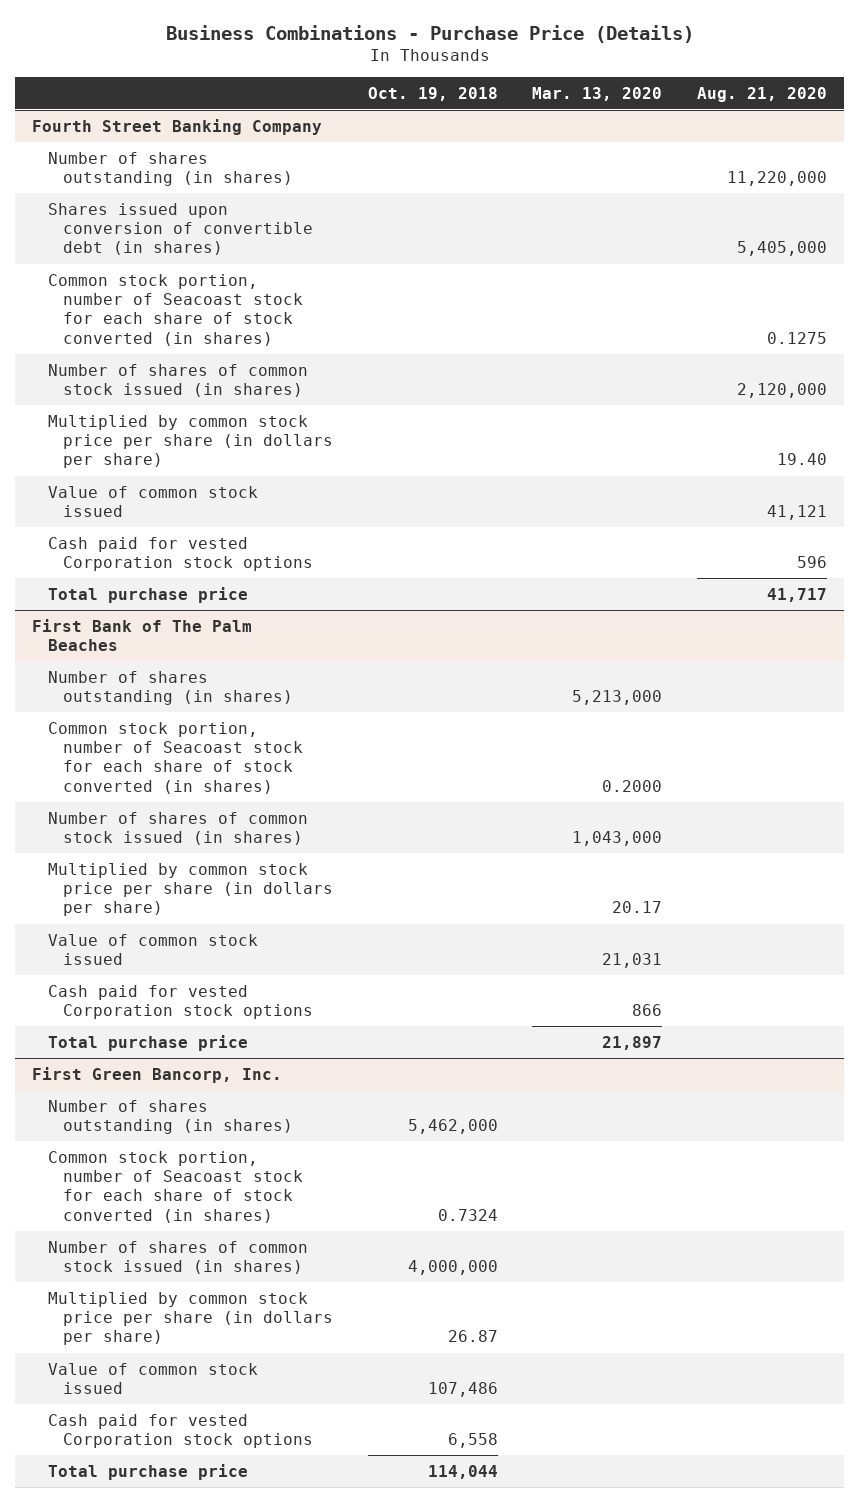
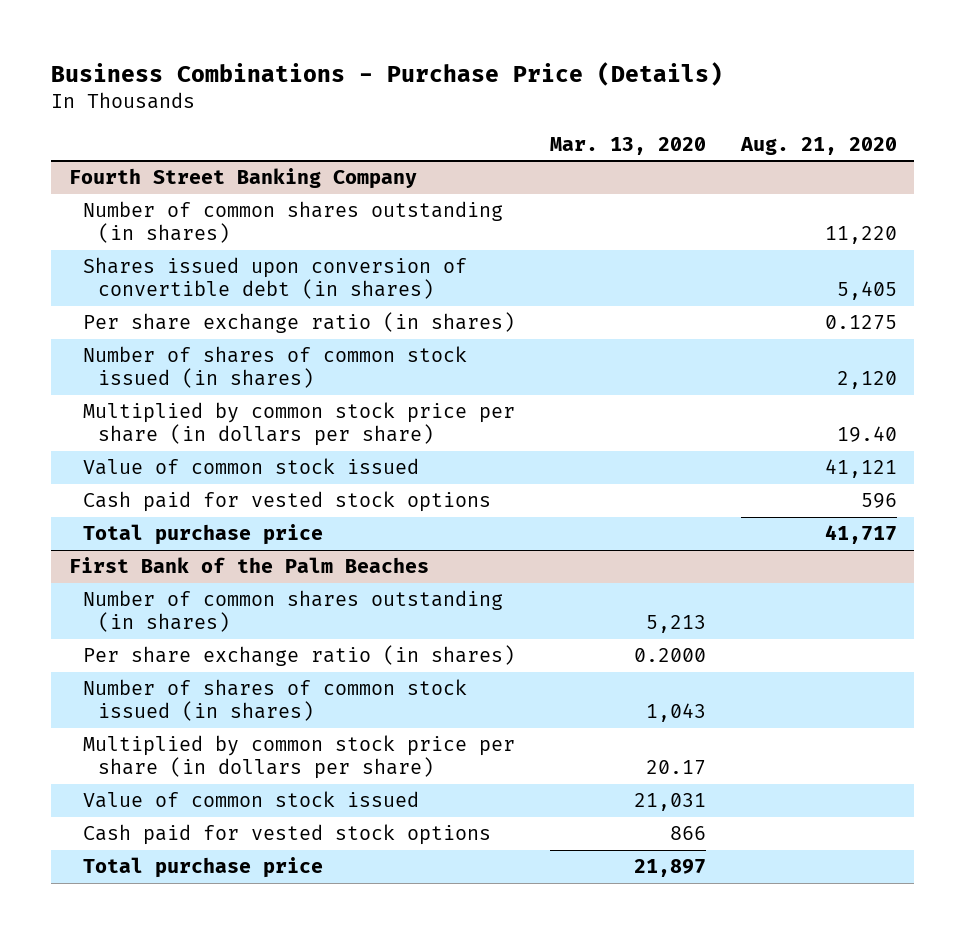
[367,86,498,101] Oct. 19, 2018 -> none
[47,151,294,187] Number of shares outstanding (in shares) -> [83,201,504,244] Number of common shares outstanding (in shares)
[727,171,828,187] 11,220,000 -> [824,226,897,245] 11,220
[737,241,828,257] 5,405,000 -> [836,281,897,301] 5,405
[47,273,304,346] Common stock portion, number of Seacoast stock for each share of stock converted (in shares) -> [83,312,516,334] Per share exchange ratio (in shares)
[737,383,828,399] 2,120,000 -> [836,371,897,390] 2,120
[47,536,314,572] Cash paid for vested Corporation stock options -> [83,491,492,513] Cash paid for vested stock options
[32,618,253,652] First Bank of The Palm Beaches -> [68,557,429,574] First Bank of the Palm Beaches
[47,670,294,706] Number of shares outstanding (in shares) -> [83,590,504,633] Number of common shares outstanding (in shares)
[572,690,663,706] 5,213,000 -> [645,615,706,634] 5,213
[47,721,304,794] Common stock portion, number of Seacoast stock for each share of stock converted (in shares) -> [83,645,516,667] Per share exchange ratio (in shares)
[572,831,663,847] 1,043,000 -> [645,703,706,723] 1,043
[47,984,314,1020] Cash paid for vested Corporation stock options -> [83,824,492,846] Cash paid for vested stock options
[32,1066,283,1083] First Green Bancorp, Inc. -> none
[47,1099,294,1135] Number of shares outstanding (in shares) -> none
[47,1150,304,1223] Common stock portion, number of Seacoast stock for each share of stock converted (in shares) -> none
[47,1240,308,1275] Number of shares of common stock issued (in shares) -> none
[47,1291,334,1346] Multiplied by common stock price per share (in dollars per share) -> none
[47,1362,258,1395] Value of common stock issued -> none
[47,1413,314,1449] Cash paid for vested Corporation stock options -> none
[47,1463,248,1480] Total purchase price -> none

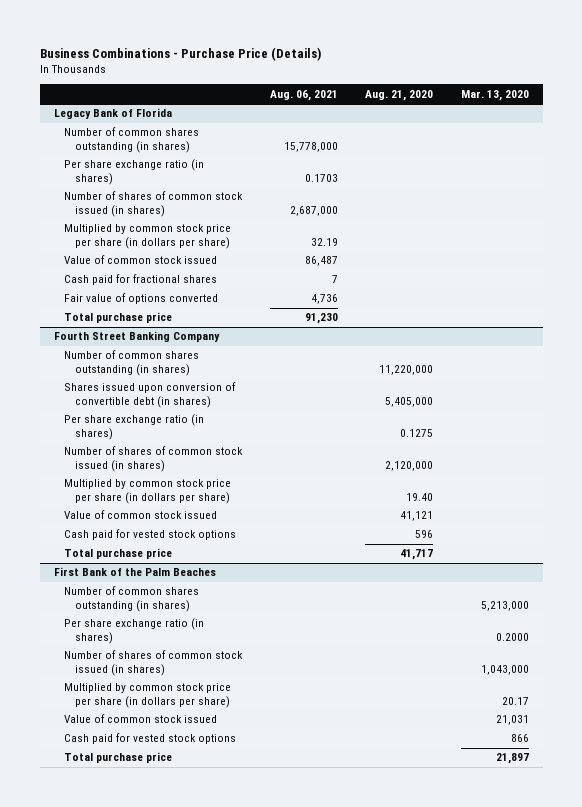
none -> [269,89,338,101] Aug. 06, 2021
none -> [53,108,172,120] Legacy Bank of Florida
none -> [64,127,200,154] Number of common shares outstanding (in shares)
none -> [64,159,205,186] Per share exchange ratio (in shares)
none -> [64,191,244,218] Number of shares of common stock issued (in shares)
none -> [64,224,232,250] Multiplied by common stock price per share (in dollars per share)
none -> [64,255,218,265] Value of common stock issued
none -> [64,274,218,286] Cash paid for fractional shares
none -> [64,293,219,305] Fair value of options converted
none -> [64,312,173,324] Total purchase price
[824,226,897,245] 11,220 -> [379,365,434,376] 11,220,000
[836,281,897,301] 5,405 -> [385,397,434,408] 5,405,000
[836,371,897,390] 2,120 -> [385,461,434,472] 2,120,000
[645,615,706,634] 5,213 -> [480,601,529,612] 5,213,000
[645,703,706,723] 1,043 -> [480,665,529,676] 1,043,000

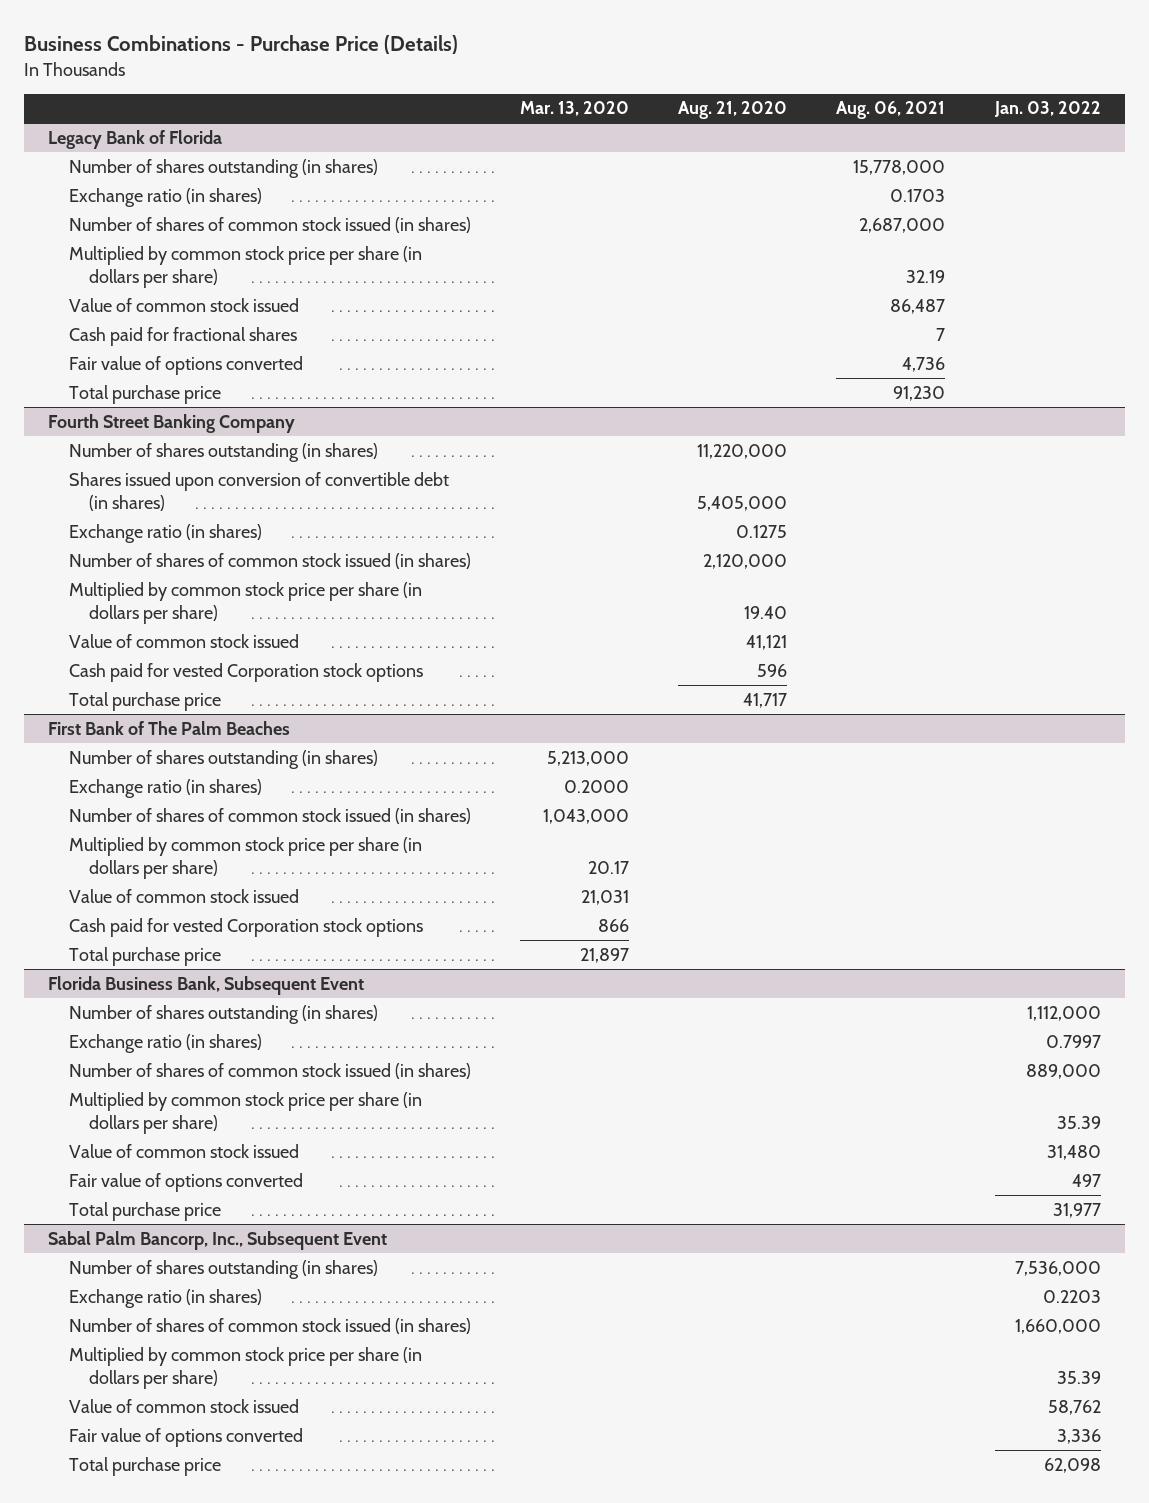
none -> [993,101,1101,118] Jan. 03, 2022
[64,127,200,154] Number of common shares outstanding (in shares) -> [68,158,378,178] Number of shares outstanding (in shares)
[64,159,205,186] Per share exchange ratio (in shares) -> [68,187,262,207] Exchange ratio (in shares)
[64,350,200,377] Number of common shares outstanding (in shares) -> [68,442,378,462] Number of shares outstanding (in shares)
[64,414,205,441] Per share exchange ratio (in shares) -> [68,523,262,543] Exchange ratio (in shares)
[64,529,237,541] Cash paid for vested stock options -> [68,662,423,682] Cash paid for vested Corporation stock options
[53,567,216,577] First Bank of the Palm Beaches -> [48,720,291,735] First Bank of The Palm Beaches
[64,586,200,613] Number of common shares outstanding (in shares) -> [68,749,378,769] Number of shares outstanding (in shares)
[64,618,205,645] Per share exchange ratio (in shares) -> [68,778,262,798] Exchange ratio (in shares)
[64,733,237,745] Cash paid for vested stock options -> [68,917,423,937] Cash paid for vested Corporation stock options
none -> [48,975,365,995] Florida Business Bank, Subsequent Event
none -> [68,1004,378,1024] Number of shares outstanding (in shares)
none -> [68,1033,262,1053] Exchange ratio (in shares)
none -> [68,1062,471,1079] Number of shares of common stock issued (in shares)
none -> [68,1091,422,1134] Multiplied by common stock price per share (in dollars per share)
none -> [68,1143,299,1158] Value of common stock issued
none -> [68,1172,303,1192] Fair value of options converted
none -> [68,1201,221,1221] Total purchase price
none -> [48,1230,388,1250] Sabal Palm Bancorp, Inc., Subsequent Event
none -> [68,1259,378,1279] Number of shares outstanding (in shares)
none -> [68,1288,262,1308] Exchange ratio (in shares)
none -> [68,1317,471,1334] Number of shares of common stock issued (in shares)
none -> [68,1346,422,1389] Multiplied by common stock price per share (in dollars per share)
none -> [68,1398,299,1413] Value of common stock issued
none -> [68,1427,303,1447] Fair value of options converted
none -> [68,1456,221,1476] Total purchase price

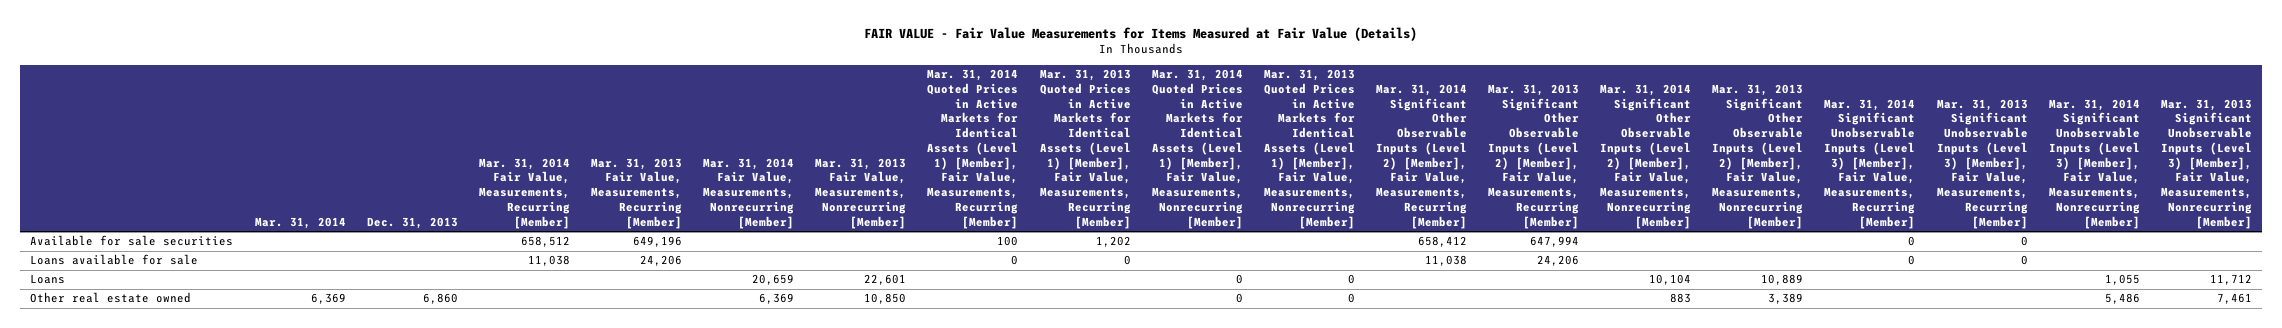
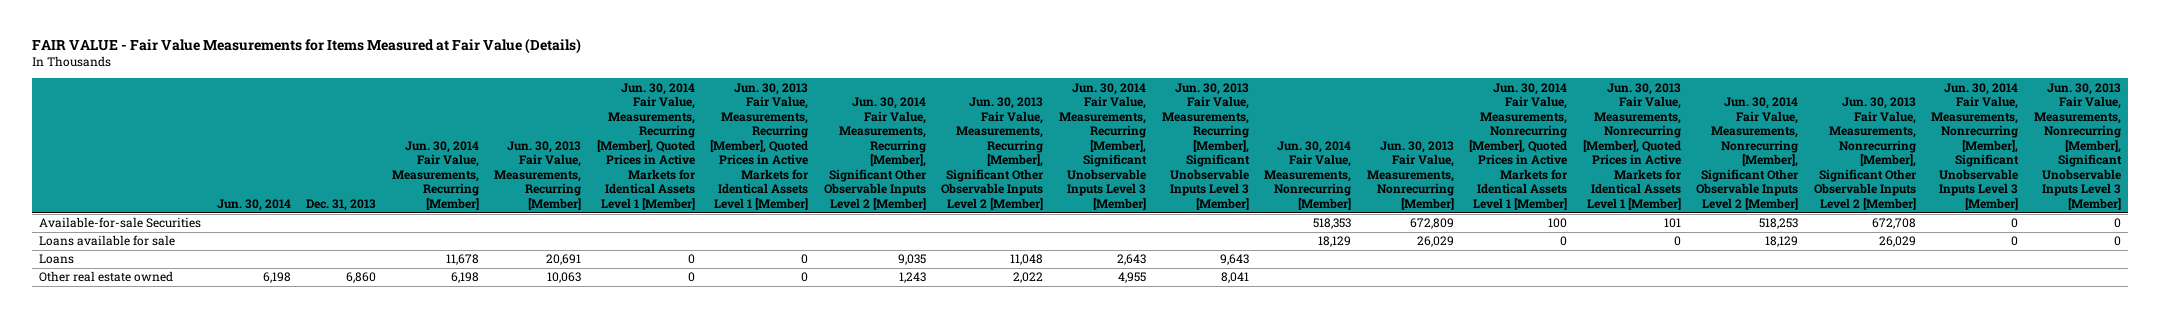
[254,216,346,229] Mar. 31, 2014 -> none
[478,157,570,229] Mar. 31, 2014 Fair Value, Measurements, Recurring [Member] -> none
[590,157,682,229] Mar. 31, 2013 Fair Value, Measurements, Recurring [Member] -> none
[703,157,795,229] Mar. 31, 2014 Fair Value, Measurements, Nonrecurring [Member] -> none
[815,157,907,229] Mar. 31, 2013 Fair Value, Measurements, Nonrecurring [Member] -> none
[927,69,1019,229] Mar. 31, 2014 Quoted Prices in Active Markets for Identical Assets (Level 1) [Member], Fair Value, Measurements, Recurring [Member] -> none
[1039,69,1131,229] Mar. 31, 2013 Quoted Prices in Active Markets for Identical Assets (Level 1) [Member], Fair Value, Measurements, Recurring [Member] -> none
[1151,69,1243,229] Mar. 31, 2014 Quoted Prices in Active Markets for Identical Assets (Level 1) [Member], Fair Value, Measurements, Nonrecurring [Member] -> none
[1263,69,1355,229] Mar. 31, 2013 Quoted Prices in Active Markets for Identical Assets (Level 1) [Member], Fair Value, Measurements, Nonrecurring [Member] -> none
[1375,83,1467,229] Mar. 31, 2014 Significant Other Observable Inputs (Level 2) [Member], Fair Value, Measurements, Recurring [Member] -> none
[1488,83,1580,229] Mar. 31, 2013 Significant Other Observable Inputs (Level 2) [Member], Fair Value, Measurements, Recurring [Member] -> none
[1600,83,1692,229] Mar. 31, 2014 Significant Other Observable Inputs (Level 2) [Member], Fair Value, Measurements, Nonrecurring [Member] -> none
[1712,83,1804,229] Mar. 31, 2013 Significant Other Observable Inputs (Level 2) [Member], Fair Value, Measurements, Nonrecurring [Member] -> none
[1824,98,1916,229] Mar. 31, 2014 Significant Unobservable Inputs (Level 3) [Member], Fair Value, Measurements, Recurring [Member] -> none
[1936,98,2028,229] Mar. 31, 2013 Significant Unobservable Inputs (Level 3) [Member], Fair Value, Measurements, Recurring [Member] -> none
[2048,98,2140,229] Mar. 31, 2014 Significant Unobservable Inputs (Level 3) [Member], Fair Value, Measurements, Nonrecurring [Member] -> none
[2160,98,2252,229] Mar. 31, 2013 Significant Unobservable Inputs (Level 3) [Member], Fair Value, Measurements, Nonrecurring [Member] -> none
none -> [216,198,291,211] Jun. 30, 2014
none -> [391,140,479,210] Jun. 30, 2014 Fair Value, Measurements, Recurring [Member]
none -> [494,140,582,210] Jun. 30, 2013 Fair Value, Measurements, Recurring [Member]
none -> [596,82,696,210] Jun. 30, 2014 Fair Value, Measurements, Recurring [Member], Quoted Prices in Active Markets for Identical Assets Level 1 [Member]
none -> [710,82,810,210] Jun. 30, 2013 Fair Value, Measurements, Recurring [Member], Quoted Prices in Active Markets for Identical Assets Level 1 [Member]
none -> [823,97,927,210] Jun. 30, 2014 Fair Value, Measurements, Recurring [Member], Significant Other Observable Inputs Level 2 [Member]
none -> [941,97,1045,210] Jun. 30, 2013 Fair Value, Measurements, Recurring [Member], Significant Other Observable Inputs Level 2 [Member]
none -> [1059,82,1148,210] Jun. 30, 2014 Fair Value, Measurements, Recurring [Member], Significant Unobservable Inputs Level 3 [Member]
none -> [1161,82,1250,210] Jun. 30, 2013 Fair Value, Measurements, Recurring [Member], Significant Unobservable Inputs Level 3 [Member]
none -> [1264,140,1352,210] Jun. 30, 2014 Fair Value, Measurements, Nonrecurring [Member]
none -> [1366,140,1454,210] Jun. 30, 2013 Fair Value, Measurements, Nonrecurring [Member]
none -> [1469,82,1569,210] Jun. 30, 2014 Fair Value, Measurements, Nonrecurring [Member], Quoted Prices in Active Markets for Identical Assets Level 1 [Member]
none -> [1582,82,1682,210] Jun. 30, 2013 Fair Value, Measurements, Nonrecurring [Member], Quoted Prices in Active Markets for Identical Assets Level 1 [Member]
none -> [1696,97,1800,210] Jun. 30, 2014 Fair Value, Measurements, Nonrecurring [Member], Significant Other Observable Inputs Level 2 [Member]
none -> [1813,97,1917,210] Jun. 30, 2013 Fair Value, Measurements, Nonrecurring [Member], Significant Other Observable Inputs Level 2 [Member]
none -> [1931,82,2020,210] Jun. 30, 2014 Fair Value, Measurements, Nonrecurring [Member], Significant Unobservable Inputs Level 3 [Member]
none -> [2033,82,2122,210] Jun. 30, 2013 Fair Value, Measurements, Nonrecurring [Member], Significant Unobservable Inputs Level 3 [Member]
[30,235,234,247] Available for sale securities -> [39,217,202,229] Available-for-sale Securities

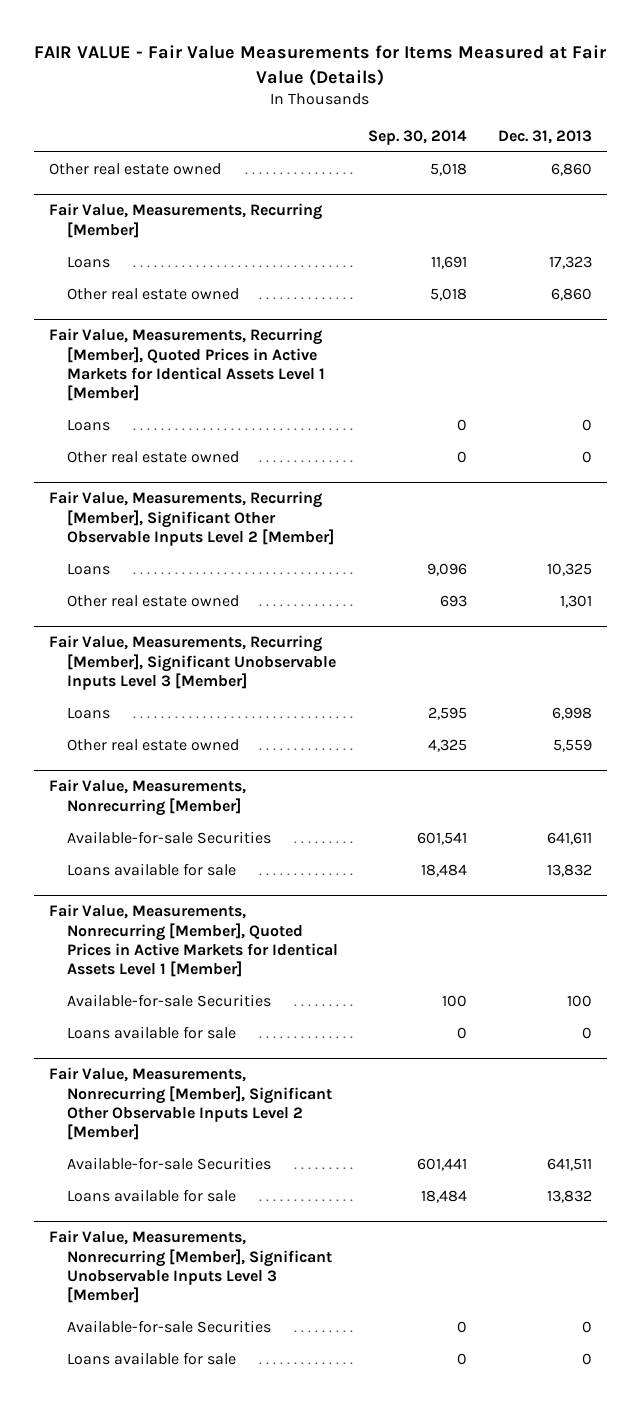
[216,198,291,211] Jun. 30, 2014 -> none
[391,140,479,210] Jun. 30, 2014 Fair Value, Measurements, Recurring [Member] -> none
[494,140,582,210] Jun. 30, 2013 Fair Value, Measurements, Recurring [Member] -> none
[596,82,696,210] Jun. 30, 2014 Fair Value, Measurements, Recurring [Member], Quoted Prices in Active Markets for Identical Assets Level 1 [Member] -> none
[710,82,810,210] Jun. 30, 2013 Fair Value, Measurements, Recurring [Member], Quoted Prices in Active Markets for Identical Assets Level 1 [Member] -> none
[823,97,927,210] Jun. 30, 2014 Fair Value, Measurements, Recurring [Member], Significant Other Observable Inputs Level 2 [Member] -> none
[941,97,1045,210] Jun. 30, 2013 Fair Value, Measurements, Recurring [Member], Significant Other Observable Inputs Level 2 [Member] -> none
[1059,82,1148,210] Jun. 30, 2014 Fair Value, Measurements, Recurring [Member], Significant Unobservable Inputs Level 3 [Member] -> none
[1161,82,1250,210] Jun. 30, 2013 Fair Value, Measurements, Recurring [Member], Significant Unobservable Inputs Level 3 [Member] -> none
[1264,140,1352,210] Jun. 30, 2014 Fair Value, Measurements, Nonrecurring [Member] -> none
[1366,140,1454,210] Jun. 30, 2013 Fair Value, Measurements, Nonrecurring [Member] -> none
[1469,82,1569,210] Jun. 30, 2014 Fair Value, Measurements, Nonrecurring [Member], Quoted Prices in Active Markets for Identical Assets Level 1 [Member] -> none
[1582,82,1682,210] Jun. 30, 2013 Fair Value, Measurements, Nonrecurring [Member], Quoted Prices in Active Markets for Identical Assets Level 1 [Member] -> none
[1696,97,1800,210] Jun. 30, 2014 Fair Value, Measurements, Nonrecurring [Member], Significant Other Observable Inputs Level 2 [Member] -> none
[1813,97,1917,210] Jun. 30, 2013 Fair Value, Measurements, Nonrecurring [Member], Significant Other Observable Inputs Level 2 [Member] -> none
[1931,82,2020,210] Jun. 30, 2014 Fair Value, Measurements, Nonrecurring [Member], Significant Unobservable Inputs Level 3 [Member] -> none
[2033,82,2122,210] Jun. 30, 2013 Fair Value, Measurements, Nonrecurring [Member], Significant Unobservable Inputs Level 3 [Member] -> none
none -> [368,129,468,145] Sep. 30, 2014
[39,217,202,229] Available-for-sale Securities -> none
[39,235,176,247] Loans available for sale -> none
[39,254,75,265] Loans -> none
none -> [48,203,322,238] Fair Value, Measurements, Recurring [Member]
none -> [67,255,111,268] Loans
none -> [67,287,240,300] Other real estate owned
none -> [48,328,326,402] Fair Value, Measurements, Recurring [Member], Quoted Prices in Active Markets for Identical Assets Level 1 [Member]
none -> [67,418,111,431] Loans
none -> [67,450,240,463] Other real estate owned
none -> [48,491,335,546] Fair Value, Measurements, Recurring [Member], Significant Other Observable Inputs Level 2 [Member]
none -> [67,562,111,575] Loans
none -> [67,594,240,607] Other real estate owned
none -> [48,635,337,690] Fair Value, Measurements, Recurring [Member], Significant Unobservable Inputs Level 3 [Member]
none -> [67,706,111,719] Loans
none -> [67,738,240,751] Other real estate owned
none -> [48,779,246,816] Fair Value, Measurements, Nonrecurring [Member]
none -> [67,830,272,844] Available-for-sale Securities
none -> [67,862,237,876] Loans available for sale
none -> [48,904,339,978] Fair Value, Measurements, Nonrecurring [Member], Quoted Prices in Active Markets for Identical Assets Level 1 [Member]
none -> [67,993,272,1007] Available-for-sale Securities
none -> [67,1025,237,1039] Loans available for sale
none -> [48,1067,333,1141] Fair Value, Measurements, Nonrecurring [Member], Significant Other Observable Inputs Level 2 [Member]
none -> [67,1156,272,1170] Available-for-sale Securities
none -> [67,1188,237,1202] Loans available for sale
none -> [48,1230,333,1304] Fair Value, Measurements, Nonrecurring [Member], Significant Unobservable Inputs Level 3 [Member]
none -> [67,1319,272,1333] Available-for-sale Securities
none -> [67,1351,237,1365] Loans available for sale

